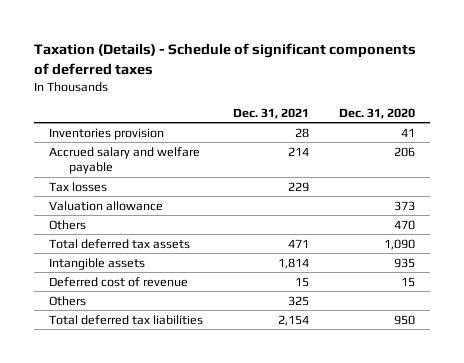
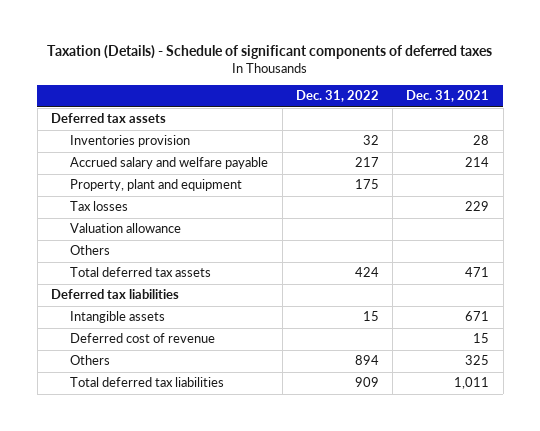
[339,108,416,120] Dec. 31, 2020 -> none
none -> [295,90,379,103] Dec. 31, 2022
none -> [50,113,166,124] Deferred tax assets
none -> [70,179,243,192] Property, plant and equipment
none -> [50,289,179,300] Deferred tax liabilities
[278,257,310,269] 1,814 -> [465,311,490,322] 671
[278,314,310,326] 2,154 -> [454,377,490,390] 1,011

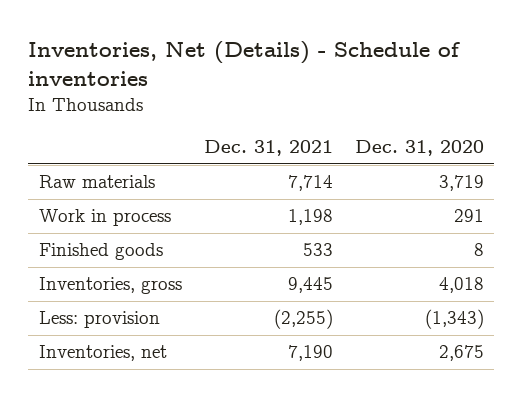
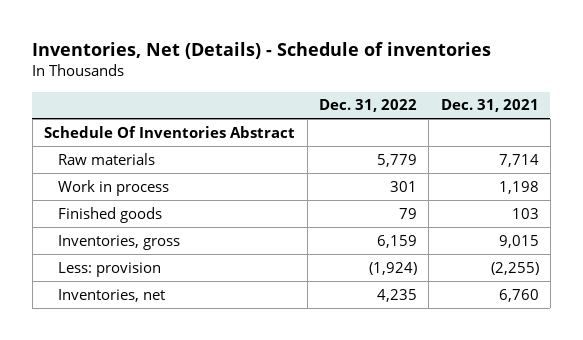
[354,140,484,157] Dec. 31, 2020 -> none
none -> [318,99,417,113] Dec. 31, 2022
none -> [44,125,296,138] Schedule Of Inventories Abstract
[302,243,333,257] 533 -> [511,207,539,219] 103
[287,277,333,294] 9,445 -> [498,234,539,248] 9,015
[287,345,333,362] 7,190 -> [498,288,539,302] 6,760

